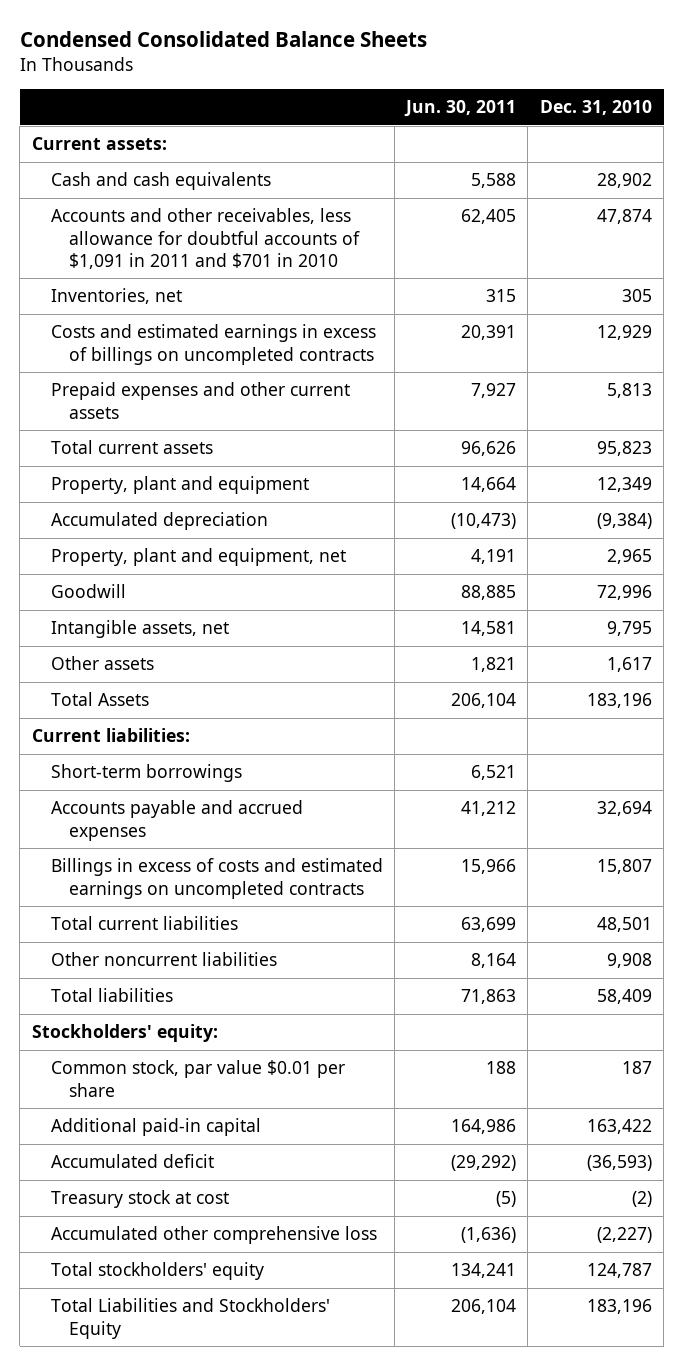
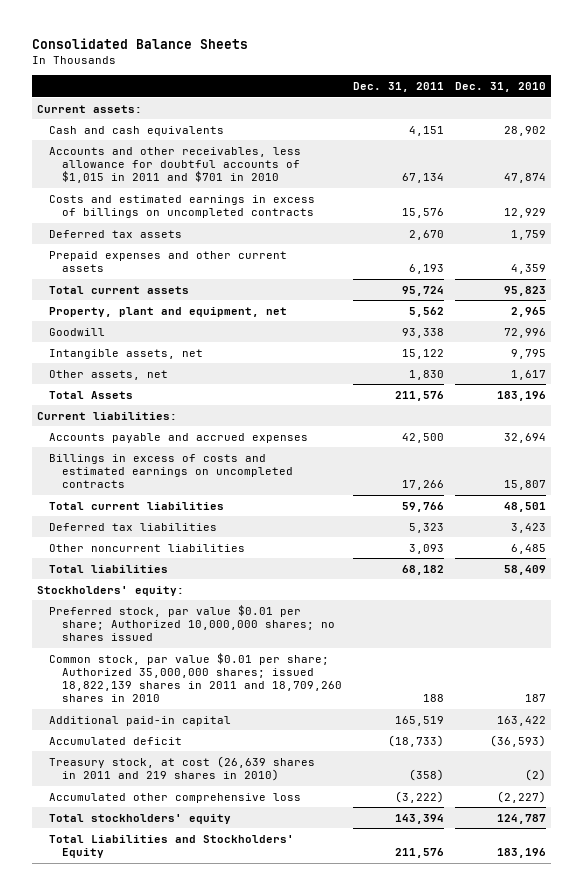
[19,31,427,48] Condensed Consolidated Balance Sheets -> [31,38,248,50] Consolidated Balance Sheets
[404,100,517,118] Jun. 30, 2011 -> none
none -> [352,82,444,93] Dec. 31, 2011
[50,288,182,305] Inventories, net -> none
[50,208,361,269] Accounts and other receivables, less allowance for doubtful accounts of $1,091 in 2011 and $701 in 2010 -> [49,146,302,184] Accounts and other receivables, less allowance for doubtful accounts of $1,015 in 2011 and $701 in 2010
none -> [49,229,183,238] Deferred tax assets
[606,383,652,399] 5,813 -> [510,263,546,274] 4,359
[50,476,309,495] Property, plant and equipment -> none
[50,512,268,531] Accumulated depreciation -> none
[50,656,154,671] Other assets -> [49,369,169,380] Other assets, net
[50,764,242,783] Short-term borrowings -> none
none -> [49,522,218,531] Deferred tax liabilities
[606,953,652,969] 9,908 -> [510,543,546,554] 6,485
none -> [49,604,335,642] Preferred stock, par value $0.01 per share; Authorized 10,000,000 shares; no shares issued
[50,1060,345,1097] Common stock, par value $0.01 per share -> [49,652,342,703] Common stock, par value $0.01 per share; Authorized 35,000,000 shares; issued 18,822,139 shares in 2011 and 18,709,260 shares in 2010
[50,1190,229,1209] Treasury stock at cost -> [49,755,316,781] Treasury stock, at cost (26,639 shares in 2011 and 219 shares in 2010)

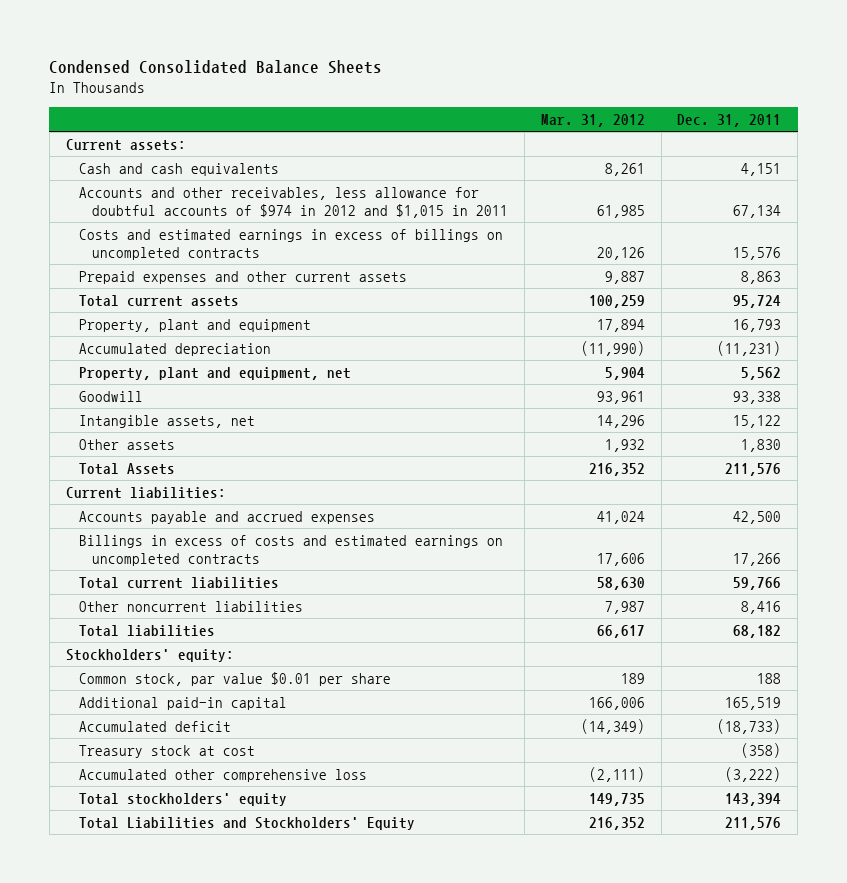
[31,38,248,50] Consolidated Balance Sheets -> [49,60,383,75] Condensed Consolidated Balance Sheets
[454,82,546,93] Dec. 31, 2010 -> none
none -> [540,113,645,127] Mar. 31, 2012
[49,146,302,184] Accounts and other receivables, less allowance for doubtful accounts of $1,015 in 2011 and $701 in 2010 -> [78,186,509,219] Accounts and other receivables, less allowance for doubtful accounts of $974 in 2012 and $1,015 in 2011
[49,229,183,238] Deferred tax assets -> none
[408,263,444,274] 6,193 -> [741,270,782,284] 8,863
none -> [78,318,311,332] Property, plant and equipment
none -> [78,342,271,356] Accumulated depreciation
[49,369,169,380] Other assets, net -> [78,438,175,450] Other assets
[49,522,218,531] Deferred tax liabilities -> none
[408,543,444,554] 3,093 -> [741,600,782,614] 8,416
[49,604,335,642] Preferred stock, par value $0.01 per share; Authorized 10,000,000 shares; no shares issued -> none
[49,652,342,703] Common stock, par value $0.01 per share; Authorized 35,000,000 shares; issued 18,822,139 shares in 2011 and 18,709,260 shares in 2010 -> [78,671,391,686] Common stock, par value $0.01 per share
[49,755,316,781] Treasury stock, at cost (26,639 shares in 2011 and 219 shares in 2010) -> [78,744,255,758] Treasury stock at cost

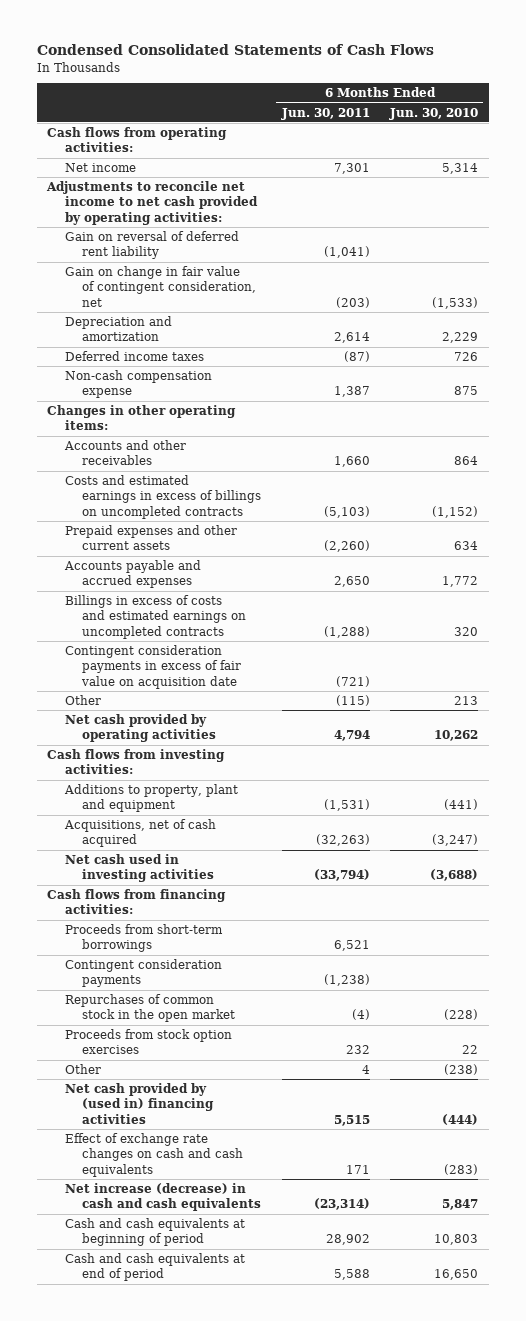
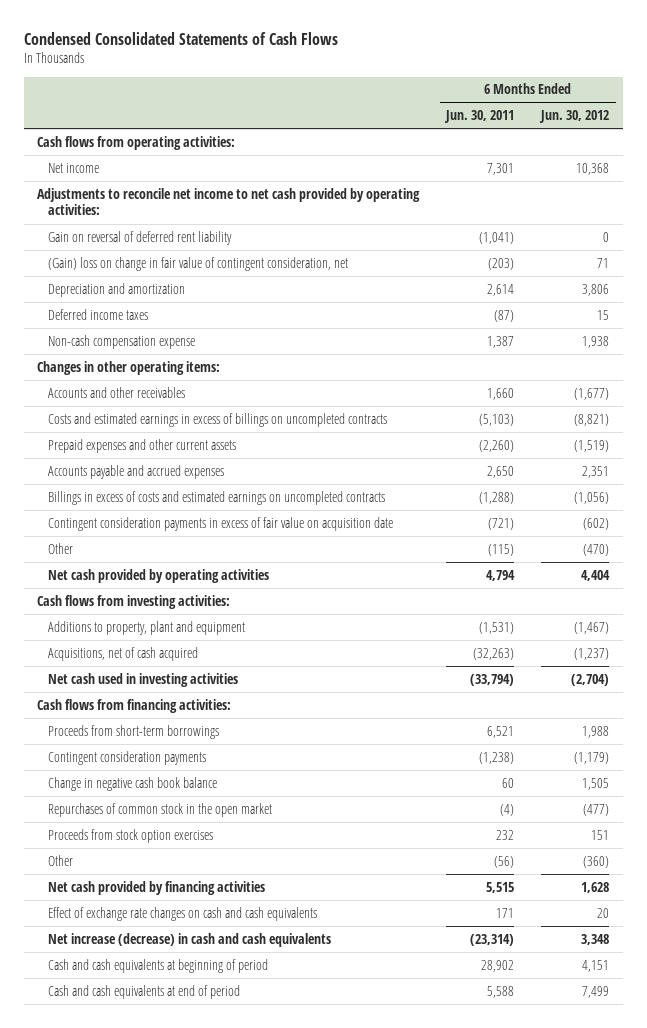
[389,107,479,120] Jun. 30, 2010 -> none
none -> [539,110,610,124] Jun. 30, 2012
[64,265,256,307] Gain on change in fair value of contingent consideration, net -> [48,256,349,271] (Gain) loss on change in fair value of contingent consideration, net
none -> [48,776,218,791] Change in negative cash book balance
[361,1064,370,1074] 4 -> [494,855,515,868] (56)
[64,1082,214,1124] Net cash provided by (used in) financing activities -> [48,880,266,895] Net cash provided by financing activities

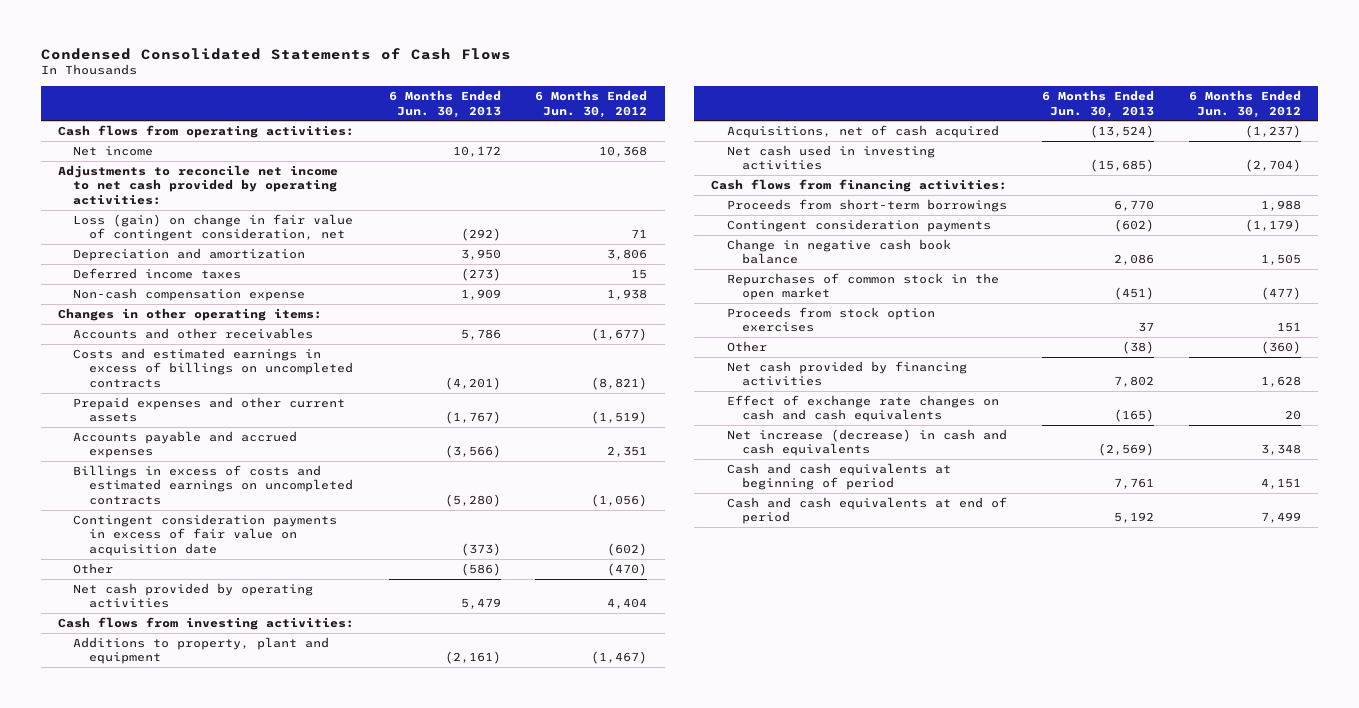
[444,110,515,124] Jun. 30, 2011 -> none
none -> [388,90,501,118] 6 Months Ended Jun. 30, 2013
[48,230,233,245] Gain on reversal of deferred rent liability -> none
[48,256,349,271] (Gain) loss on change in fair value of contingent consideration, net -> [73,214,354,242] Loss (gain) on change in fair value of contingent consideration, net

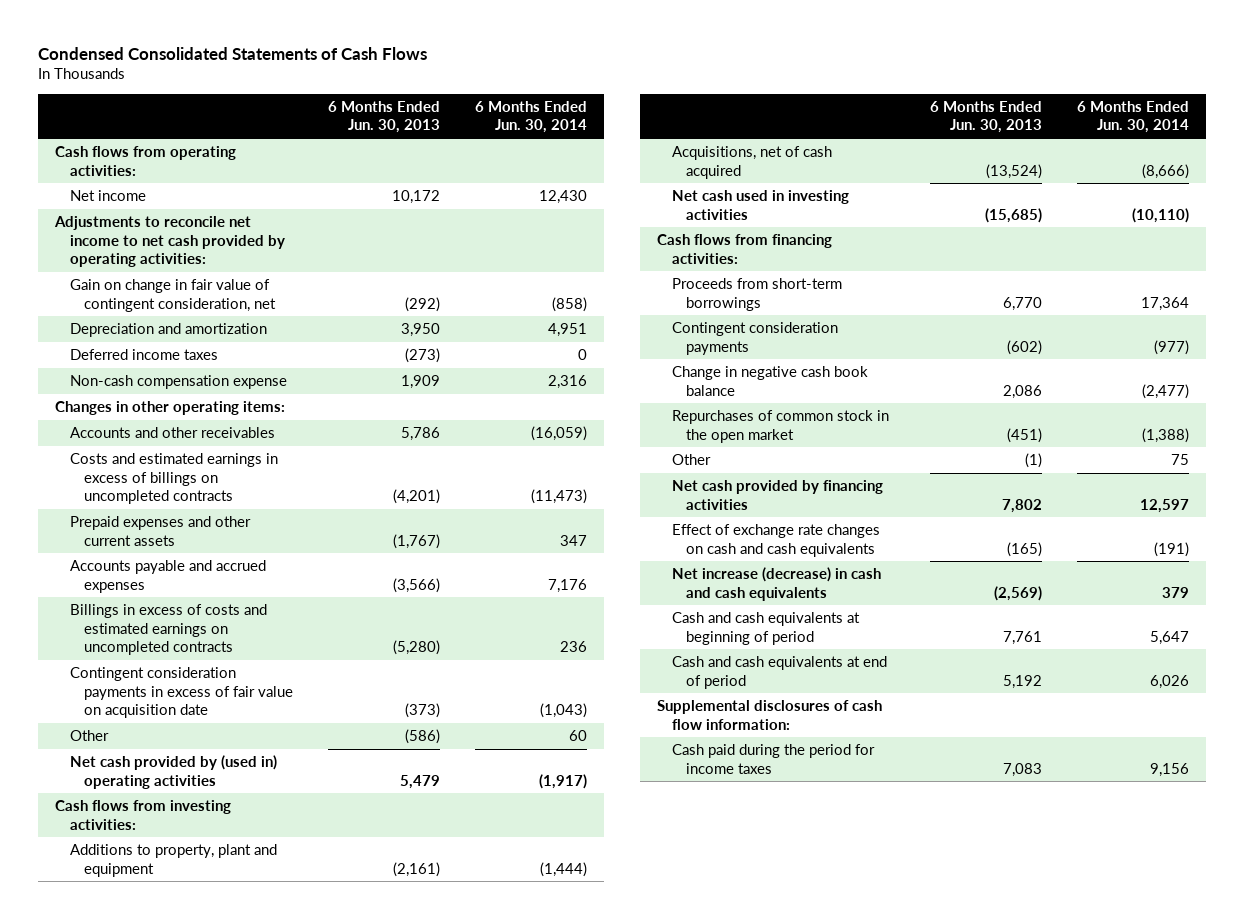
[535,90,648,118] 6 Months Ended Jun. 30, 2012 -> none
none -> [474,100,587,134] 6 Months Ended Jun. 30, 2014
[73,214,354,242] Loss (gain) on change in fair value of contingent consideration, net -> [69,279,277,312] Gain on change in fair value of contingent consideration, net
[73,583,314,609] Net cash provided by operating activities -> [69,755,277,789] Net cash provided by (used in) operating activities
[726,307,935,333] Proceeds from stock option exercises -> none
[1121,341,1154,355] (38) -> [1024,453,1042,469] (1)
none -> [657,700,883,730] Supplemental disclosures of cash flow information:
none -> [671,744,875,774] Cash paid during the period for income taxes

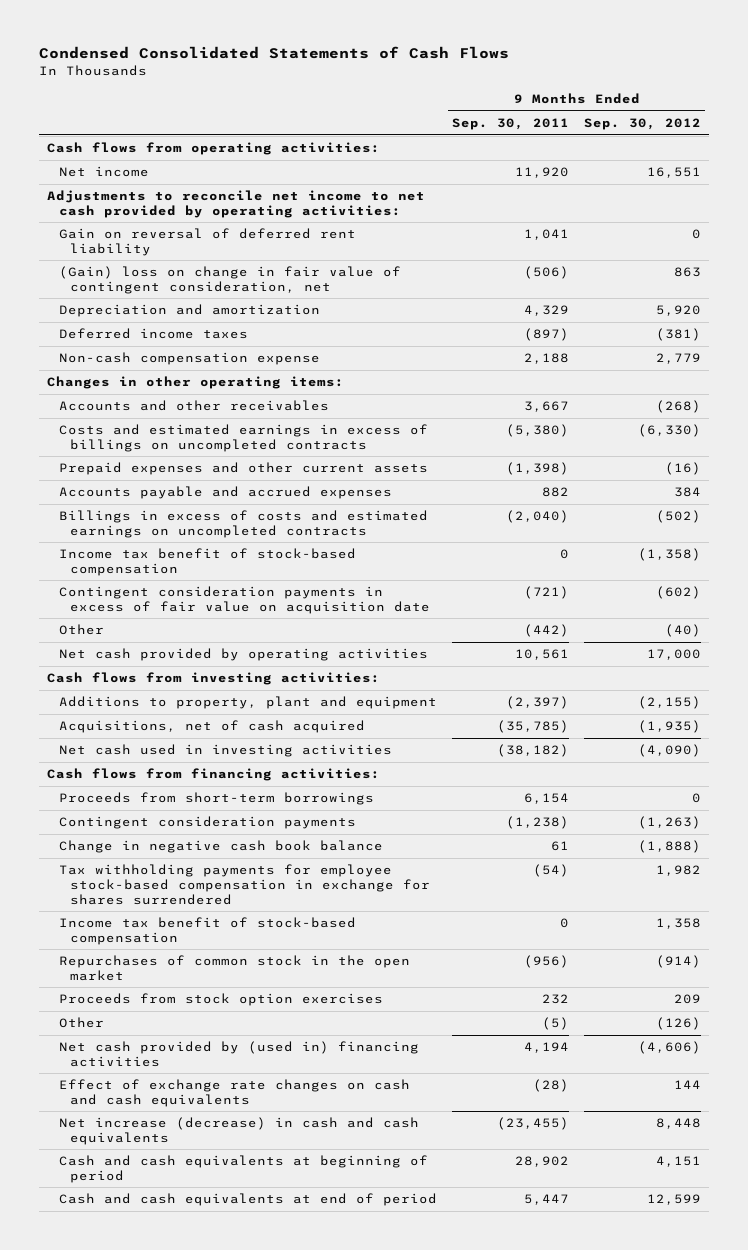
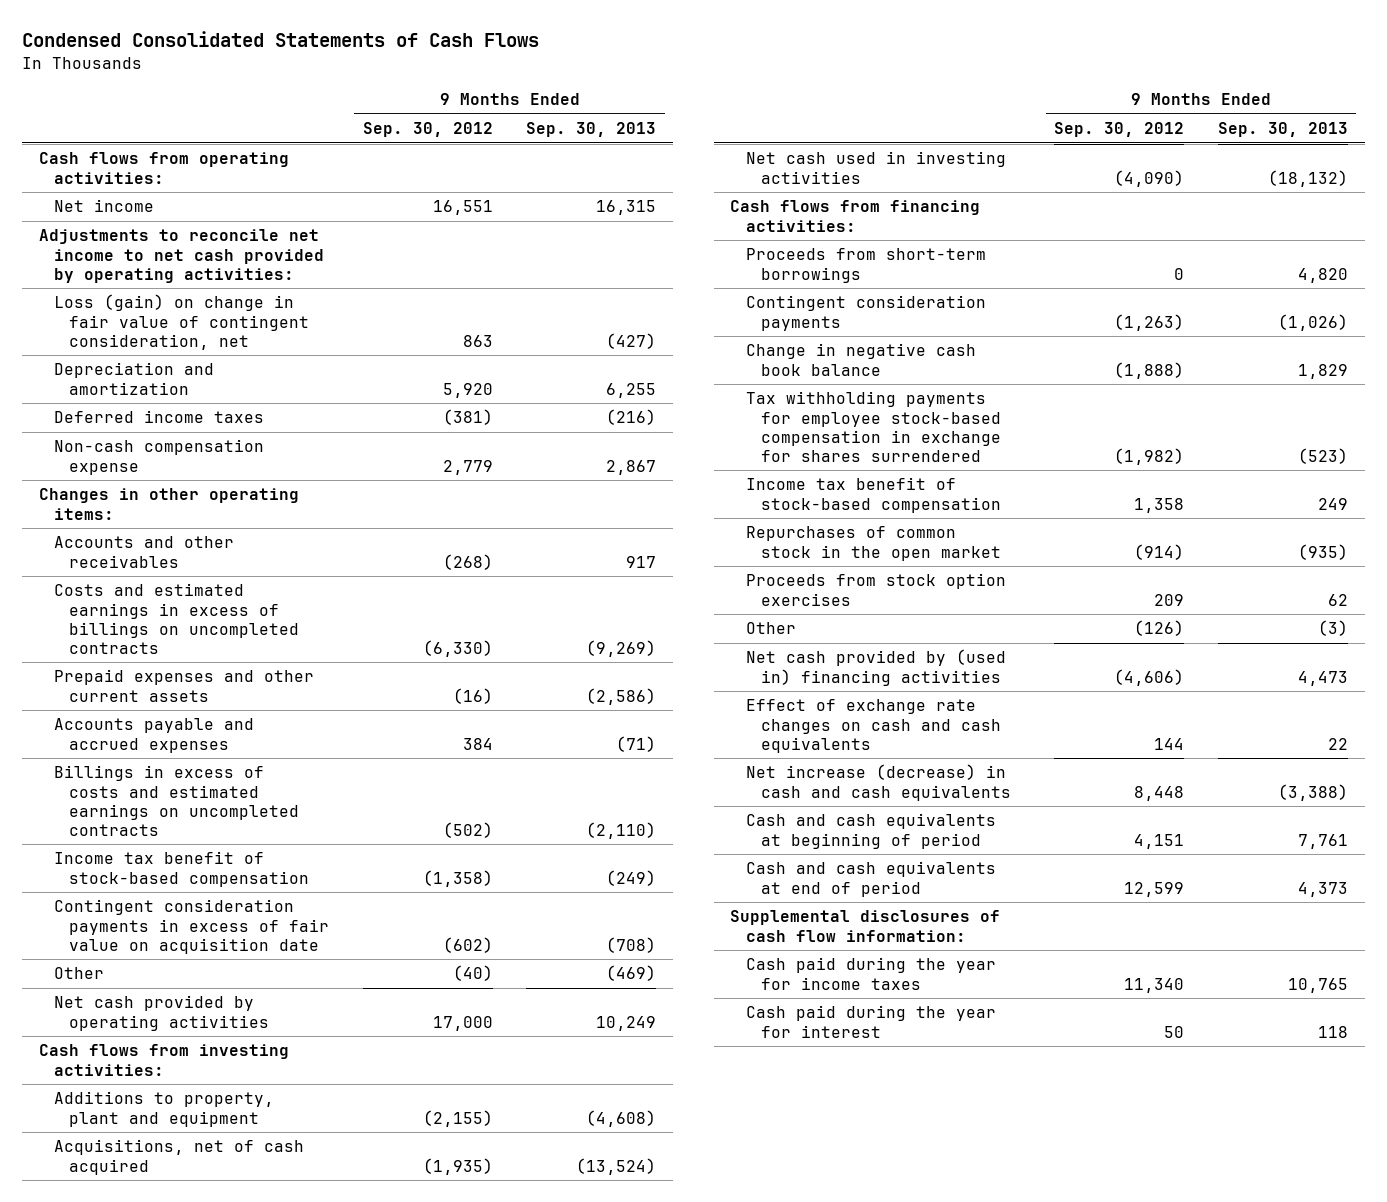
[451,117,569,130] Sep. 30, 2011 -> none
none -> [526,122,657,138] Sep. 30, 2013
[58,228,356,256] Gain on reversal of deferred rent liability -> none
[58,266,401,294] (Gain) loss on change in fair value of contingent consideration, net -> [54,294,310,350] Loss (gain) on change in fair value of contingent consideration, net
[656,865,702,877] 1,982 -> [1114,447,1185,465] (1,982)
none -> [730,910,1001,942] Supplemental disclosures of cash flow information:
none -> [745,957,996,990] Cash paid during the year for income taxes
none -> [745,1005,996,1038] Cash paid during the year for interest

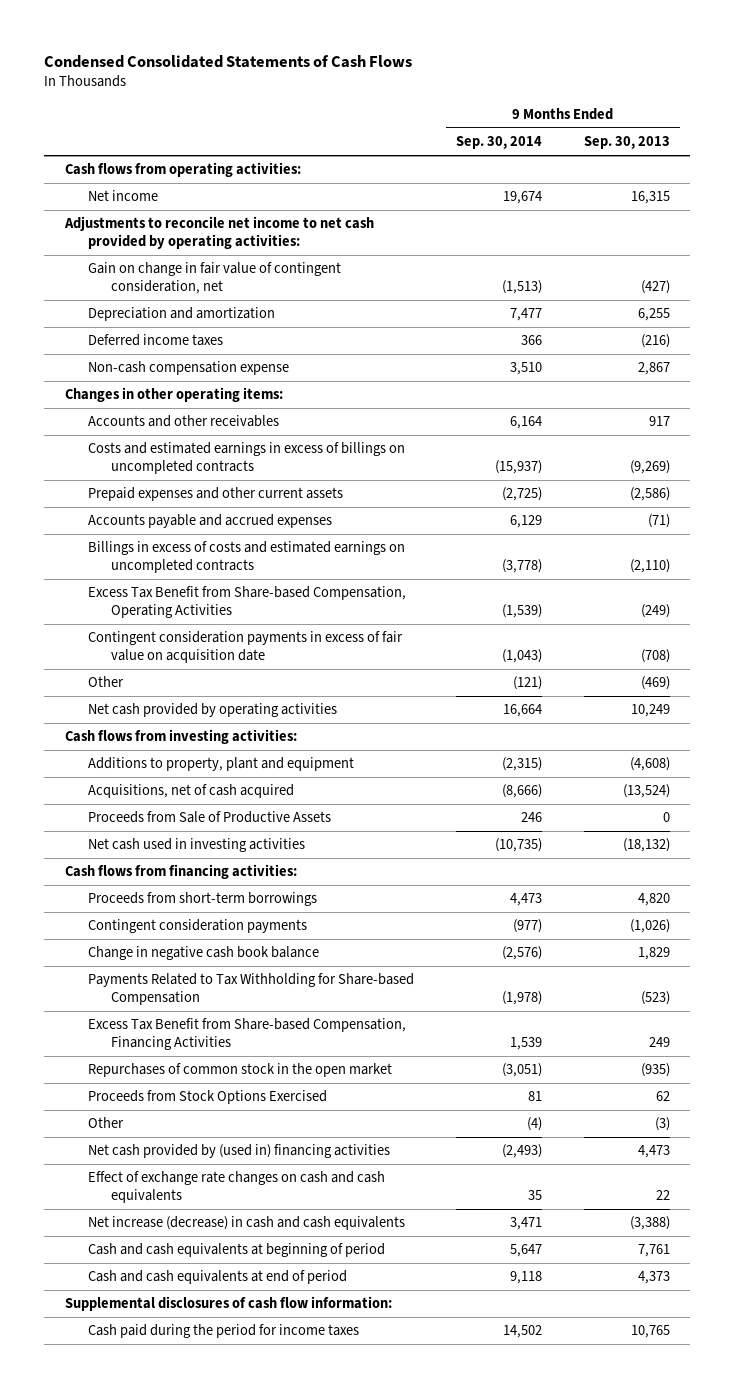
[362,122,493,138] Sep. 30, 2012 -> none
none -> [455,136,542,150] Sep. 30, 2014
[54,294,310,350] Loss (gain) on change in fair value of contingent consideration, net -> [88,262,342,295] Gain on change in fair value of contingent consideration, net
[54,851,310,887] Income tax benefit of stock-based compensation -> [88,586,407,619] Excess Tax Benefit from Share-based Compensation, Operating Activities
none -> [88,811,332,824] Proceeds from Sale of Productive Assets
[745,391,1001,462] Tax withholding payments for employee stock-based compensation in exchange for shares surrendered -> [88,973,415,1006] Payments Related to Tax Withholding for Share-based Compensation
[745,477,1001,513] Income tax benefit of stock-based compensation -> [88,1018,407,1051] Excess Tax Benefit from Share-based Compensation, Financing Activities
[745,573,1006,606] Proceeds from stock option exercises -> [88,1090,328,1105] Proceeds from Stock Options Exercised
[745,1005,996,1038] Cash paid during the year for interest -> none
[745,957,996,990] Cash paid during the year for income taxes -> [88,1324,360,1339] Cash paid during the period for income taxes

